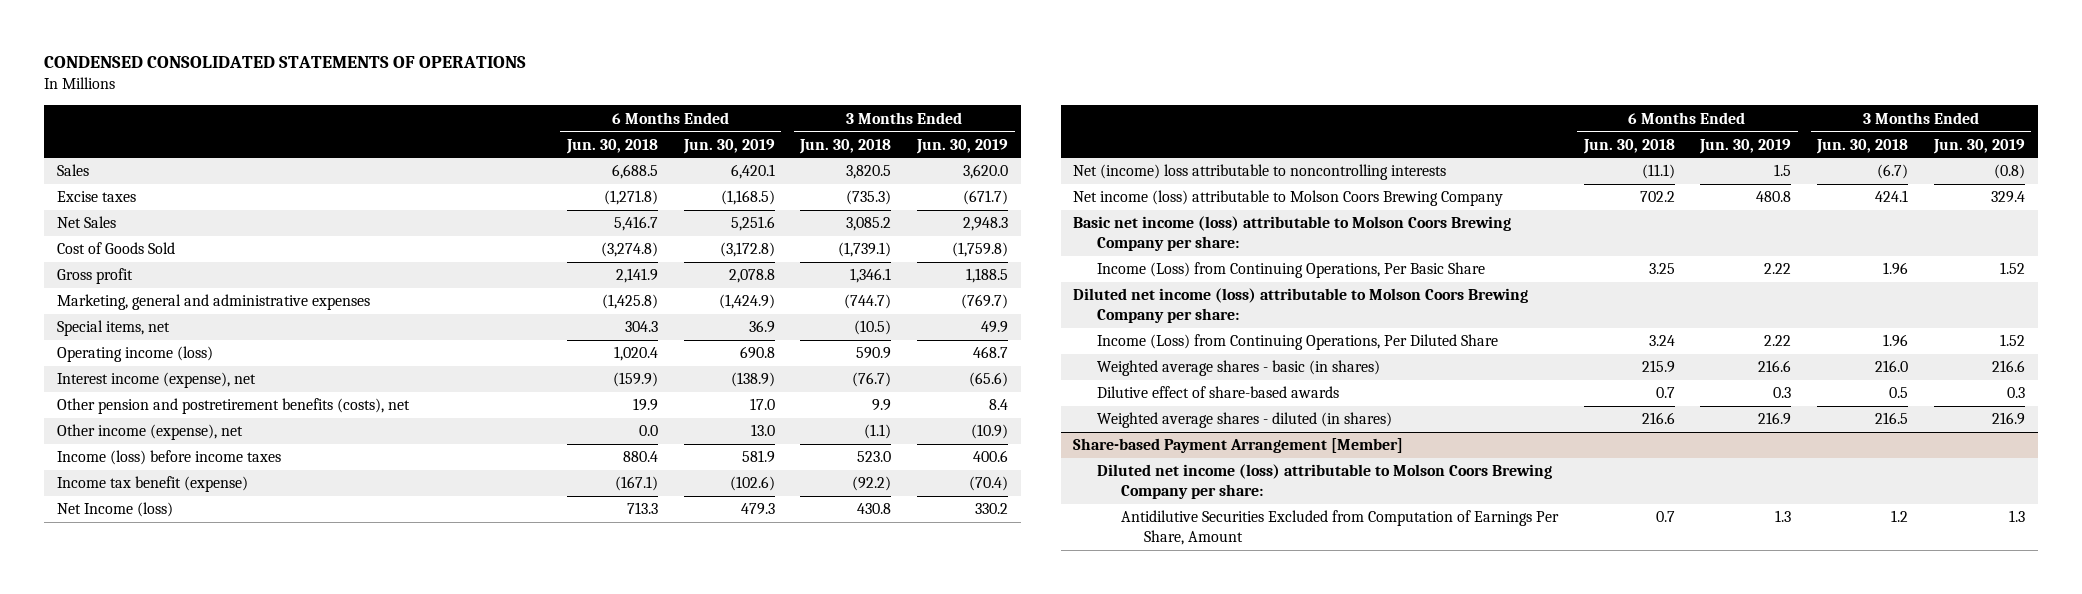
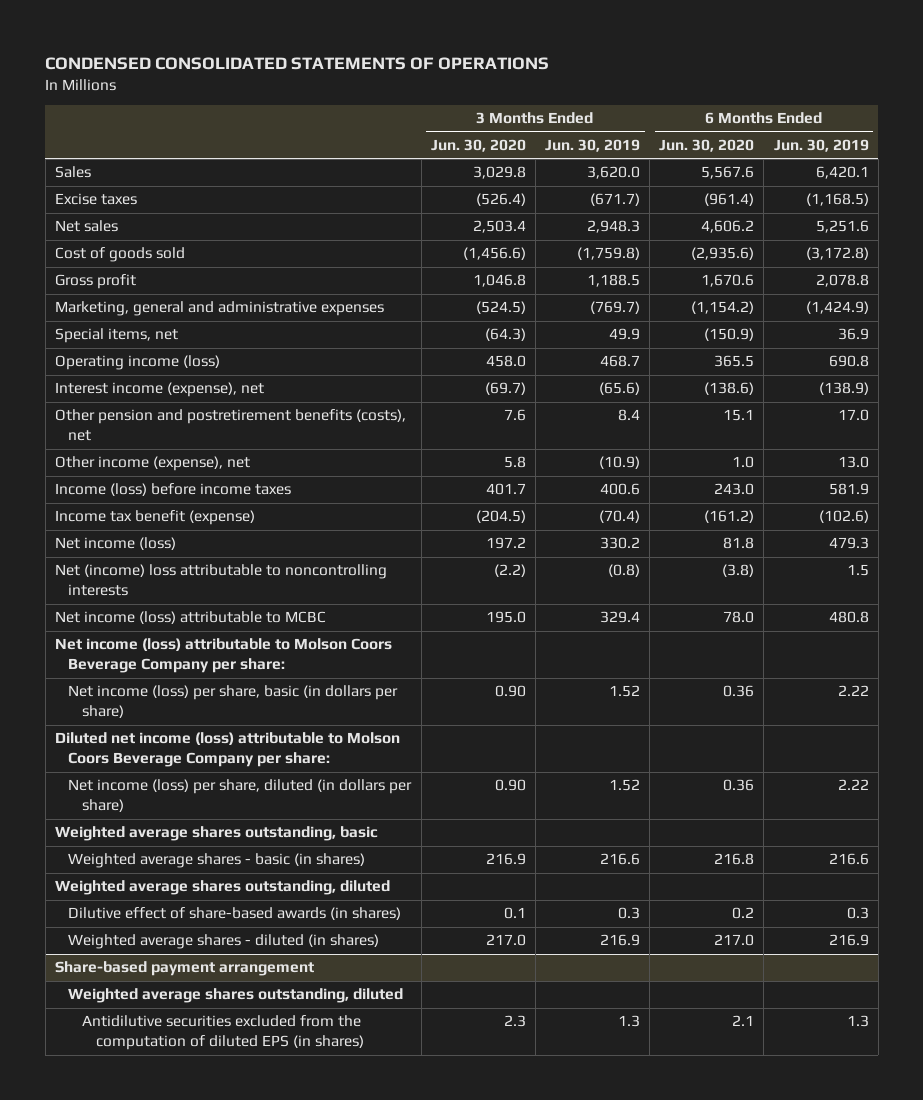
[565,138,658,154] Jun. 30, 2018 -> none
[799,138,892,154] Jun. 30, 2018 -> none
none -> [430,139,526,153] Jun. 30, 2020
none -> [659,139,755,153] Jun. 30, 2020
[56,216,116,229] Net Sales -> [54,220,118,233] Net sales
[56,242,175,255] Cost of Goods Sold -> [54,247,185,263] Cost of goods sold
[56,502,173,518] Net Income (loss) -> [54,537,176,551] Net income (loss)
[1073,190,1504,207] Net income (loss) attributable to Molson Coors Brewing Company -> [54,611,326,625] Net income (loss) attributable to MCBC
[1073,216,1512,252] Basic net income (loss) attributable to Molson Coors Brewing Company per share: -> [54,638,392,674] Net income (loss) attributable to Molson Coors Beverage Company per share:
[1097,262,1486,279] Income (Loss) from Continuing Operations, Per Basic Share -> [68,685,399,719] Net income (loss) per share, basic (in dollars per share)
[1073,288,1529,324] Diluted net income (loss) attributable to Molson Coors Brewing Company per share: -> [54,732,400,768] Diluted net income (loss) attributable to Molson Coors Beverage Company per share:
[1097,334,1499,351] Income (Loss) from Continuing Operations, Per Diluted Share -> [68,779,413,813] Net income (loss) per share, diluted (in dollars per share)
none -> [54,826,378,842] Weighted average shares outstanding, basic
none -> [54,880,390,896] Weighted average shares outstanding, diluted
[1097,386,1340,399] Dilutive effect of share-based awards -> [68,907,402,921] Dilutive effect of share-based awards (in shares)
[1097,464,1553,500] Diluted net income (loss) attributable to Molson Coors Brewing Company per share: -> none
[1073,438,1404,454] Share-based Payment Arrangement [Member] -> [54,961,314,977] Share-based payment arrangement
none -> [68,988,404,1004] Weighted average shares outstanding, diluted
[1120,510,1559,546] Antidilutive Securities Excluded from Computation of Earnings Per Share, Amount -> [82,1015,364,1051] Antidilutive securities excluded from the computation of diluted EPS (in shares)

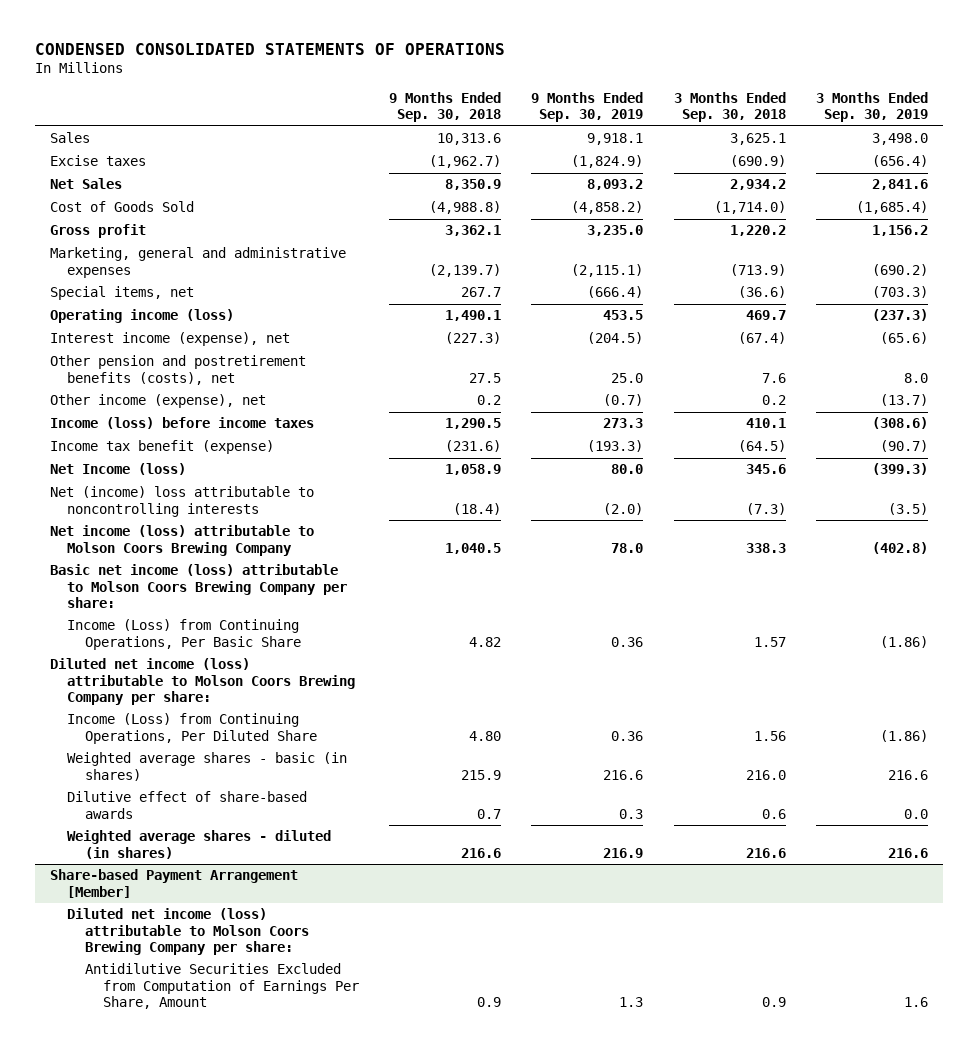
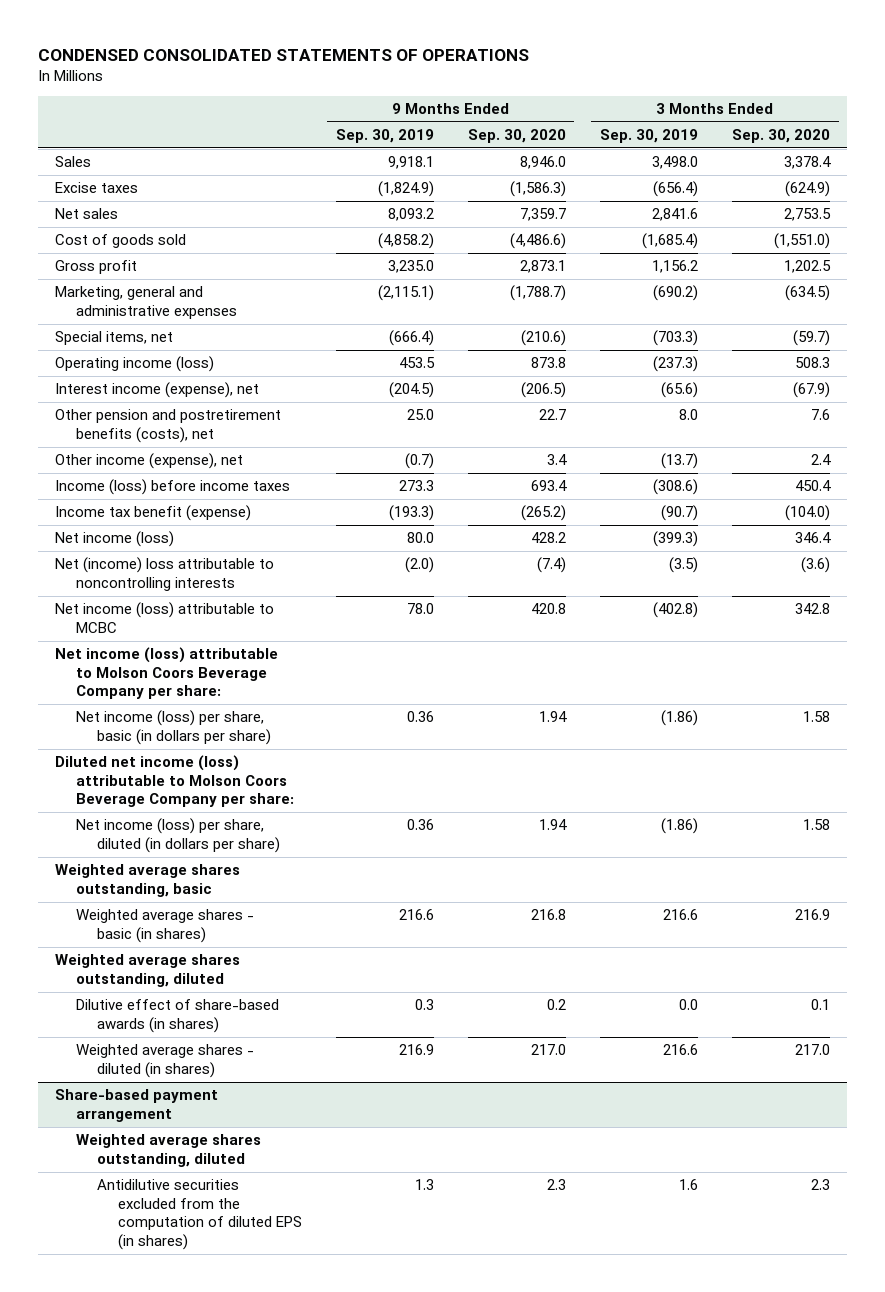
[389,92,502,123] 9 Months Ended Sep. 30, 2018 -> none
[673,92,786,123] 3 Months Ended Sep. 30, 2018 -> none
none -> [467,129,566,144] Sep. 30, 2020
none -> [732,129,831,144] Sep. 30, 2020
[49,178,122,190] Net Sales -> [54,208,118,220] Net sales
[49,201,194,213] Cost of Goods Sold -> [54,234,186,249] Cost of goods sold
[49,463,186,476] Net Income (loss) -> [54,531,174,548] Net income (loss)
[49,525,314,556] Net income (loss) attributable to Molson Coors Brewing Company -> [54,602,274,633] Net income (loss) attributable to MCBC
[49,564,348,608] Basic net income (loss) attributable to Molson Coors Brewing Company per share: -> [54,647,278,700] Net income (loss) attributable to Molson Coors Beverage Company per share:
[67,619,302,650] Income (Loss) from Continuing Operations, Per Basic Share -> [75,710,271,745] Net income (loss) per share, basic (in dollars per share)
[49,658,356,705] Diluted net income (loss) attributable to Molson Coors Brewing Company per share: -> [54,755,294,808] Diluted net income (loss) attributable to Molson Coors Beverage Company per share:
[67,713,318,744] Income (Loss) from Continuing Operations, Per Diluted Share -> [75,818,280,853] Net income (loss) per share, diluted (in dollars per share)
none -> [54,864,240,897] Weighted average shares outstanding, basic
none -> [54,954,240,987] Weighted average shares outstanding, diluted
[67,791,308,819] Dilutive effect of share-based awards -> [75,999,279,1033] Dilutive effect of share-based awards (in shares)
[67,908,310,955] Diluted net income (loss) attributable to Molson Coors Brewing Company per share: -> none
[49,869,298,898] Share-based Payment Arrangement [Member] -> [54,1089,218,1122] Share-based payment arrangement
none -> [75,1134,261,1167] Weighted average shares outstanding, diluted
[85,963,359,1009] Antidilutive Securities Excluded from Computation of Earnings Per Share, Amount -> [96,1179,302,1250] Antidilutive securities excluded from the computation of diluted EPS (in shares)

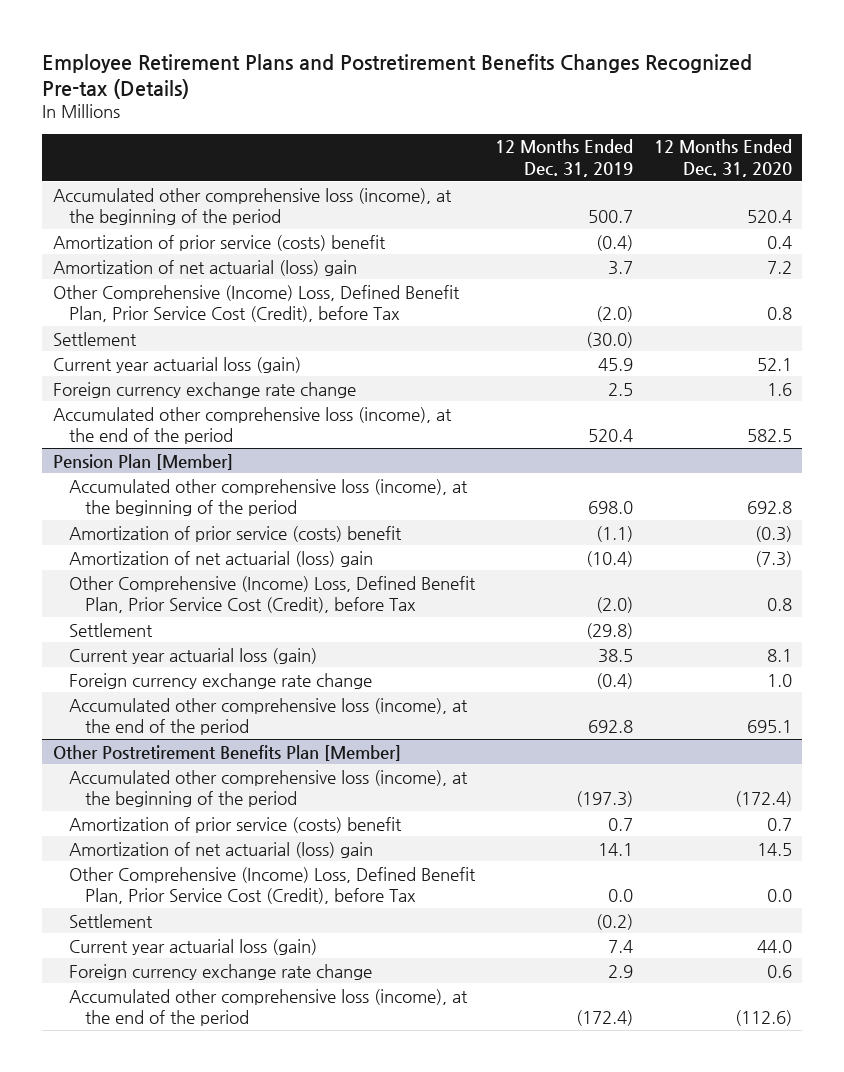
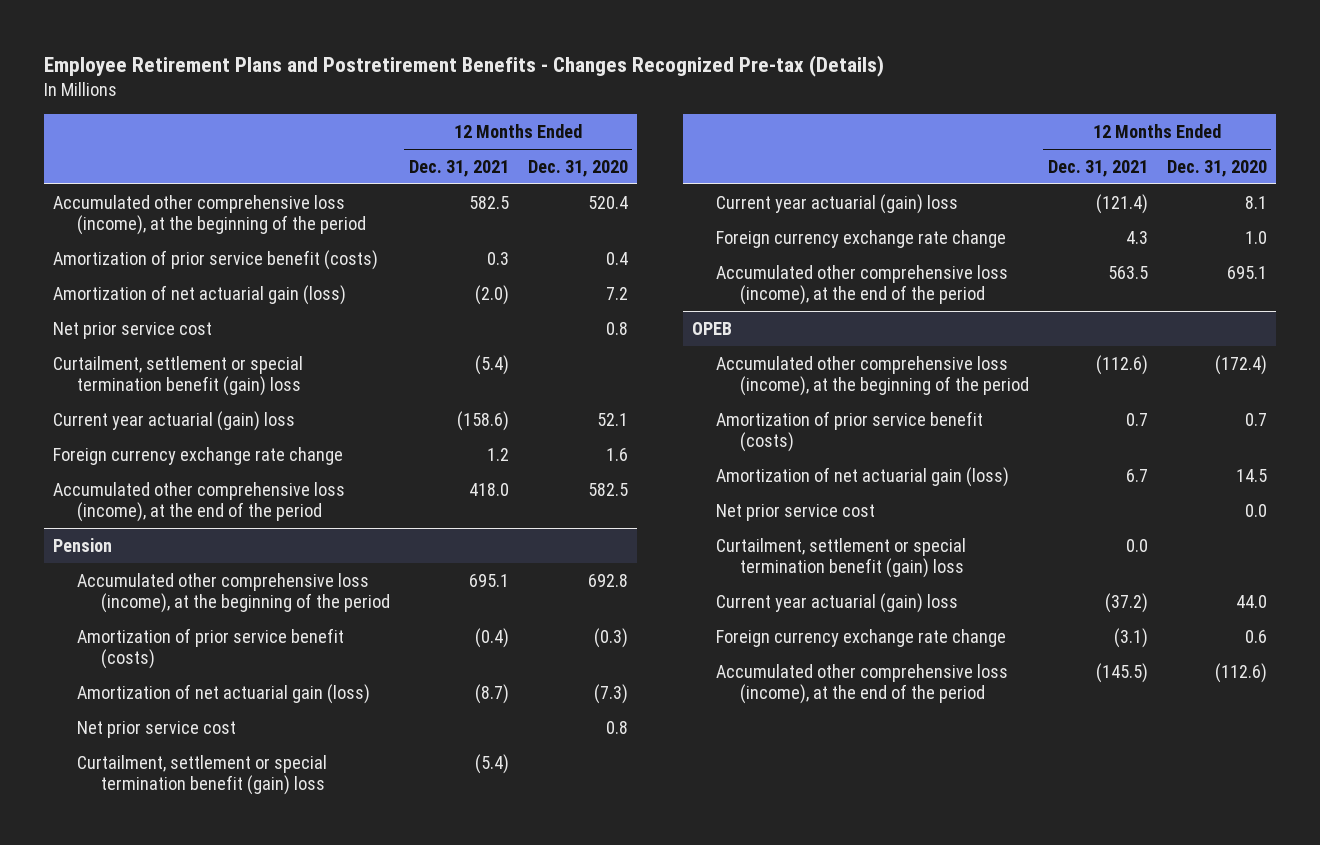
[42,53,753,99] Employee Retirement Plans and Postretirement Benefits Changes Recognized Pre-tax (Details) -> [43,54,884,77] Employee Retirement Plans and Postretirement Benefits - Changes Recognized Pre-tax (Details)
[495,139,634,177] 12 Months Ended Dec. 31, 2019 -> none
none -> [408,159,509,177] Dec. 31, 2021
[52,234,386,251] Amortization of prior service (costs) benefit -> [53,249,379,270] Amortization of prior service benefit (costs)
[52,259,357,276] Amortization of net actuarial (loss) gain -> [53,284,347,305] Amortization of net actuarial gain (loss)
[52,284,460,322] Other Comprehensive (Income) Loss, Defined Benefit Plan, Prior Service Cost (Credit), before Tax -> [53,321,213,339] Net prior service cost
[52,331,137,346] Settlement -> [53,355,304,397] Curtailment, settlement or special termination benefit (gain) loss
[52,356,301,373] Current year actuarial loss (gain) -> [53,410,296,431] Current year actuarial (gain) loss
[52,453,233,470] Pension Plan [Member] -> [53,537,113,552] Pension
[68,525,402,542] Amortization of prior service (costs) benefit -> [77,627,345,670] Amortization of prior service benefit (costs)
[68,550,373,567] Amortization of net actuarial (loss) gain -> [77,683,371,704] Amortization of net actuarial gain (loss)
[68,575,476,613] Other Comprehensive (Income) Loss, Defined Benefit Plan, Prior Service Cost (Credit), before Tax -> [77,720,237,738] Net prior service cost
[68,622,153,637] Settlement -> [77,754,328,796] Curtailment, settlement or special termination benefit (gain) loss
[68,647,317,664] Current year actuarial loss (gain) -> [716,193,959,214] Current year actuarial (gain) loss
[52,744,401,761] Other Postretirement Benefits Plan [Member] -> [692,321,733,335] OPEB
[68,816,402,833] Amortization of prior service (costs) benefit -> [716,410,984,453] Amortization of prior service benefit (costs)
[68,841,373,858] Amortization of net actuarial (loss) gain -> [716,466,1010,487] Amortization of net actuarial gain (loss)
[68,866,476,904] Other Comprehensive (Income) Loss, Defined Benefit Plan, Prior Service Cost (Credit), before Tax -> [716,503,876,521] Net prior service cost
[68,913,153,928] Settlement -> [716,537,967,579] Curtailment, settlement or special termination benefit (gain) loss
[68,938,317,955] Current year actuarial loss (gain) -> [716,592,959,613] Current year actuarial (gain) loss

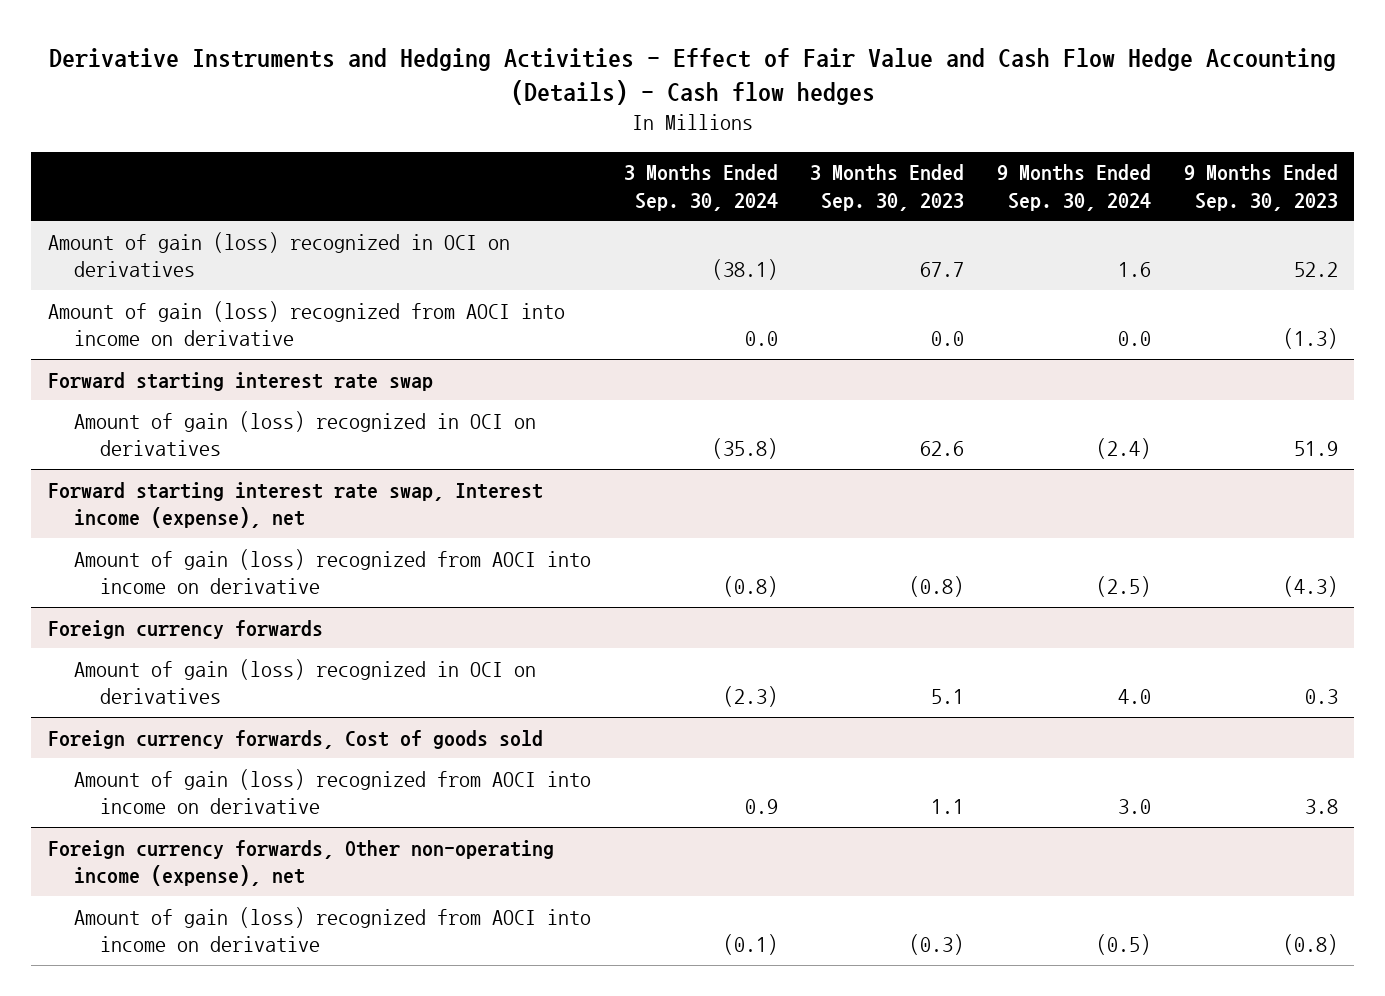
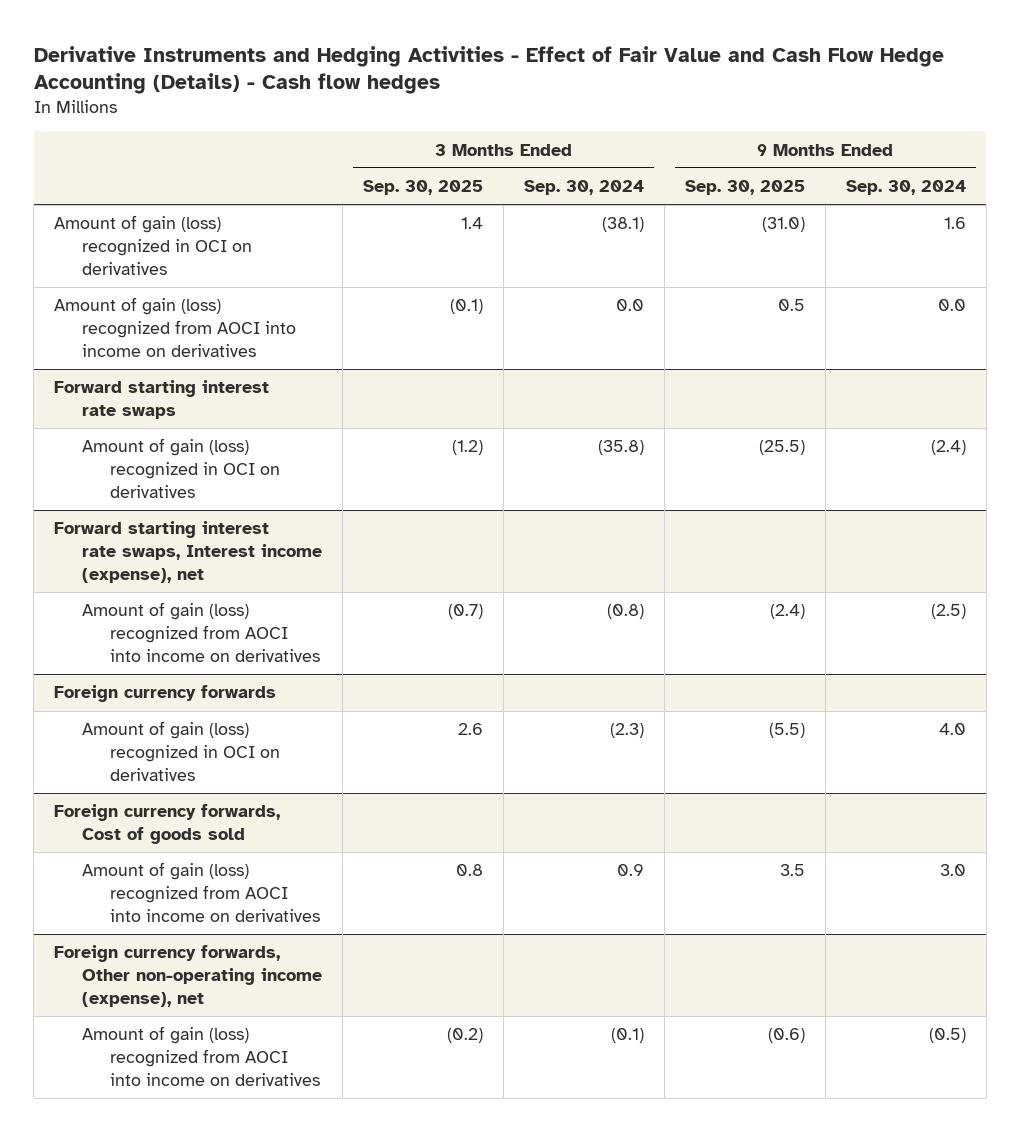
[810,164,965,211] 3 Months Ended Sep. 30, 2023 -> none
[1183,164,1338,211] 9 Months Ended Sep. 30, 2023 -> none
none -> [363,180,484,196] Sep. 30, 2025
none -> [684,180,805,196] Sep. 30, 2025
[47,300,565,346] Amount of gain (loss) recognized from AOCI into income on derivative -> [54,297,297,358] Amount of gain (loss) recognized from AOCI into income on derivatives
[47,371,433,391] Forward starting interest rate swap -> [54,380,270,420] Forward starting interest rate swaps
[47,481,543,528] Forward starting interest rate swap, Interest income (expense), net -> [54,521,323,584] Forward starting interest rate swaps, Interest income (expense), net
[74,548,592,594] Amount of gain (loss) recognized from AOCI into income on derivative -> [82,602,321,663] Amount of gain (loss) recognized from AOCI into income on derivatives
[74,768,592,814] Amount of gain (loss) recognized from AOCI into income on derivative -> [82,862,321,923] Amount of gain (loss) recognized from AOCI into income on derivatives
[74,906,592,952] Amount of gain (loss) recognized from AOCI into income on derivative -> [82,1026,321,1087] Amount of gain (loss) recognized from AOCI into income on derivatives

